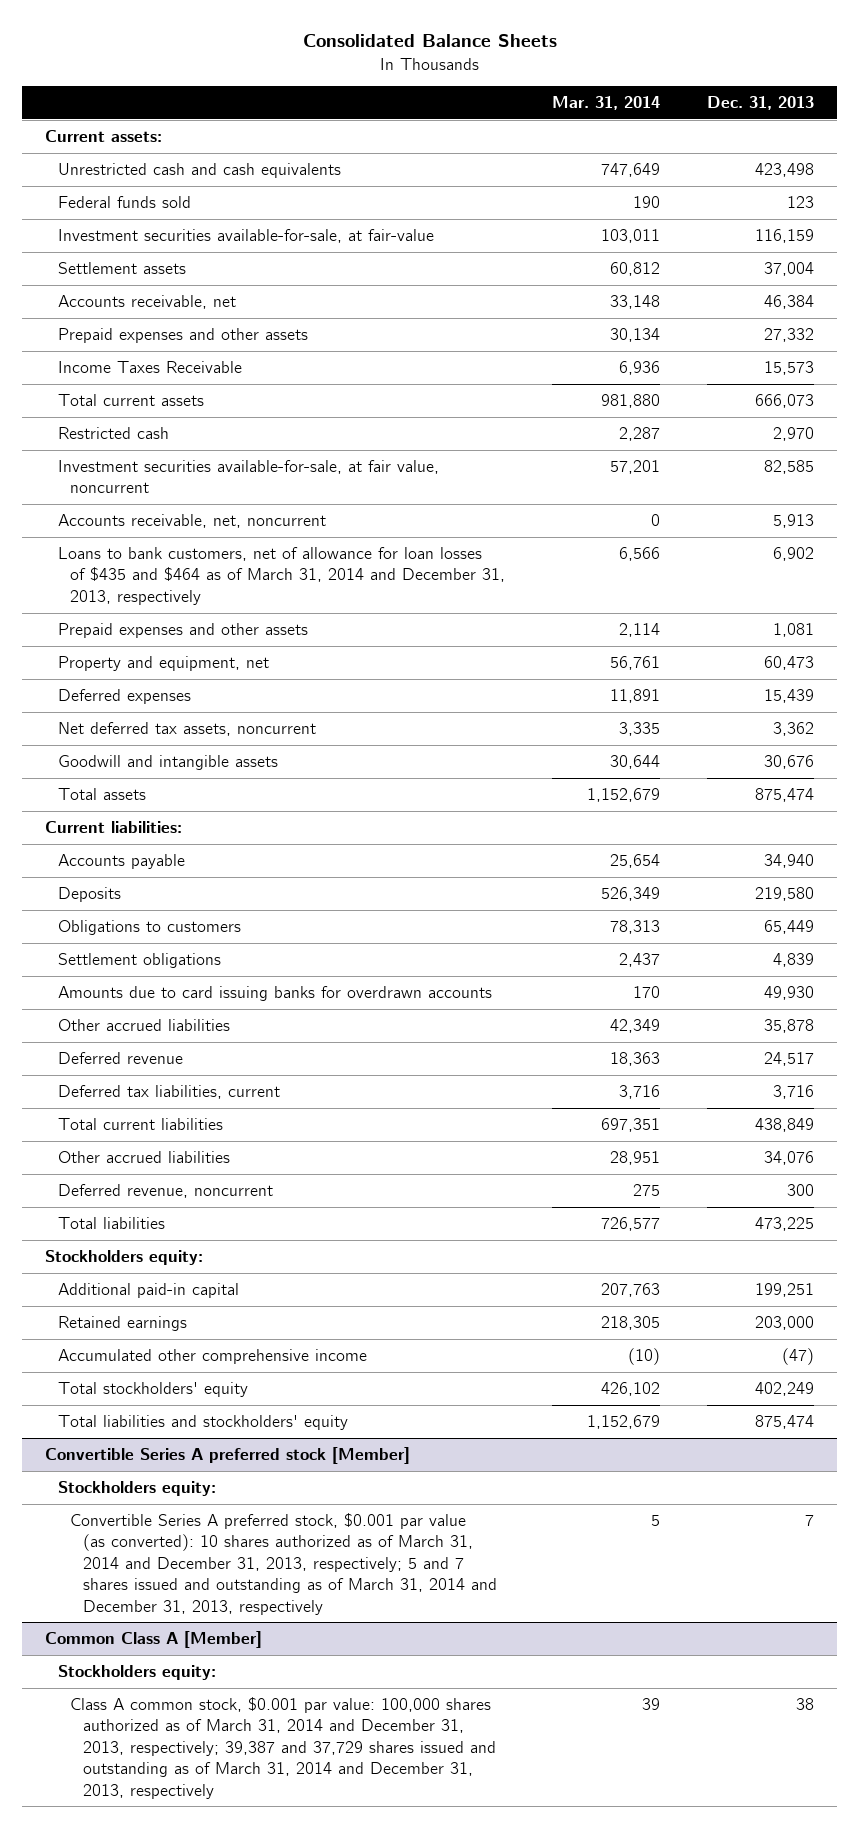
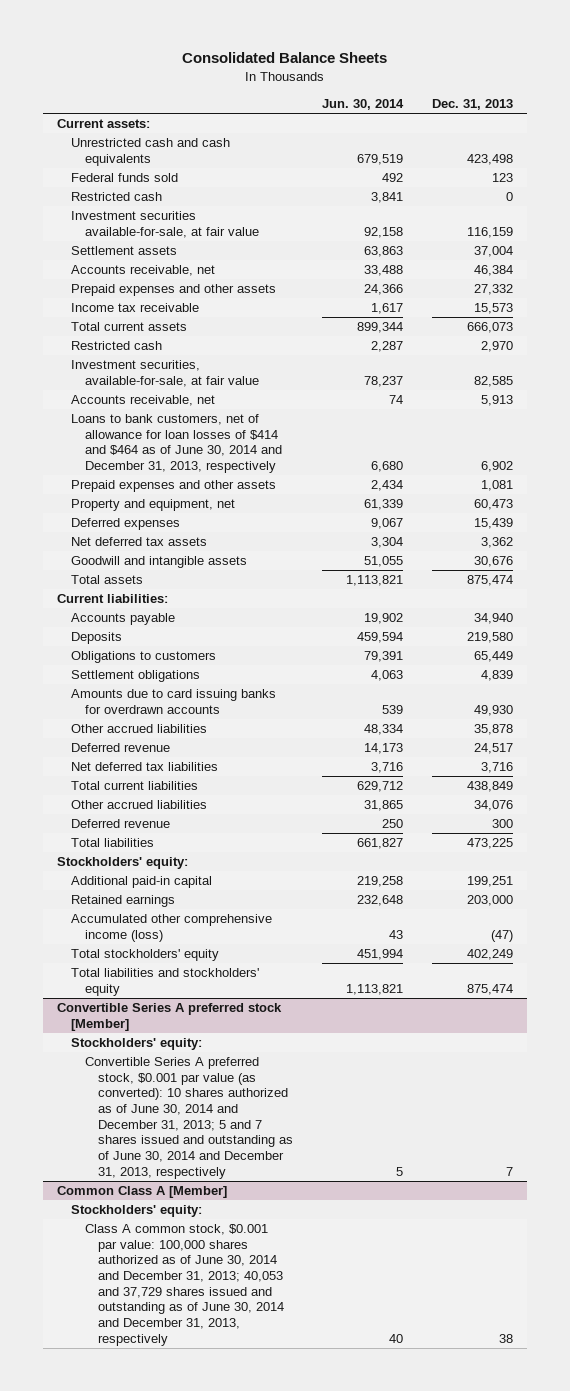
[552,96,661,111] Mar. 31, 2014 -> none
none -> [322,98,405,110] Jun. 30, 2014
none -> [71,192,163,202] Restricted cash
[57,229,434,244] Investment securities available-for-sale, at fair-value -> [71,211,259,238] Investment securities available-for-sale, at fair value
[57,361,242,374] Income Taxes Receivable -> [71,303,200,313] Income tax receivable
[57,460,439,494] Investment securities available-for-sale, at fair value, noncurrent -> [71,360,259,387] Investment securities, available-for-sale, at fair value
[57,514,326,529] Accounts receivable, net, noncurrent -> [71,395,216,407] Accounts receivable, net
[57,547,506,605] Loans to bank customers, net of allowance for loan losses of $435 and $464 as of March 31, 2014 and December 31, 2013, respectively -> [71,414,282,474] Loans to bank customers, net of allowance for loan losses of $414 and $464 as of June 30, 2014 and December 31, 2013, respectively
[57,722,316,737] Net deferred tax assets, noncurrent -> [71,537,208,547] Net deferred tax assets
[57,1085,280,1100] Deferred tax liabilities, current -> [71,762,219,772] Net deferred tax liabilities
[57,1184,273,1199] Deferred revenue, noncurrent -> [71,819,171,829] Deferred revenue
[45,1250,204,1266] Stockholders equity: -> [57,857,189,870] Stockholders' equity:
[57,1349,367,1365] Accumulated other comprehensive income -> [71,914,273,942] Accumulated other comprehensive income (loss)
[57,1481,216,1497] Stockholders equity: -> [71,1038,203,1051] Stockholders' equity:
[70,1513,497,1615] Convertible Series A preferred stock, $0.001 par value (as converted): 10 shares authorized as of March 31, 2014 and December 31, 2013, respectively; 5 and 7 shares issued and outstanding as of March 31, 2014 and December 31, 2013, respectively -> [84,1057,294,1179] Convertible Series A preferred stock, $0.001 par value (as converted): 10 shares authorized as of June 30, 2014 and December 31, 2013; 5 and 7 shares issued and outstanding as of June 30, 2014 and December 31, 2013, respectively
[57,1665,216,1681] Stockholders equity: -> [71,1205,203,1218] Stockholders' equity:
[70,1697,496,1799] Class A common stock, $0.001 par value: 100,000 shares authorized as of March 31, 2014 and December 31, 2013, respectively; 39,387 and 37,729 shares issued and outstanding as of March 31, 2014 and December 31, 2013, respectively -> [84,1224,285,1346] Class A common stock, $0.001 par value: 100,000 shares authorized as of June 30, 2014 and December 31, 2013; 40,053 and 37,729 shares issued and outstanding as of June 30, 2014 and December 31, 2013, respectively

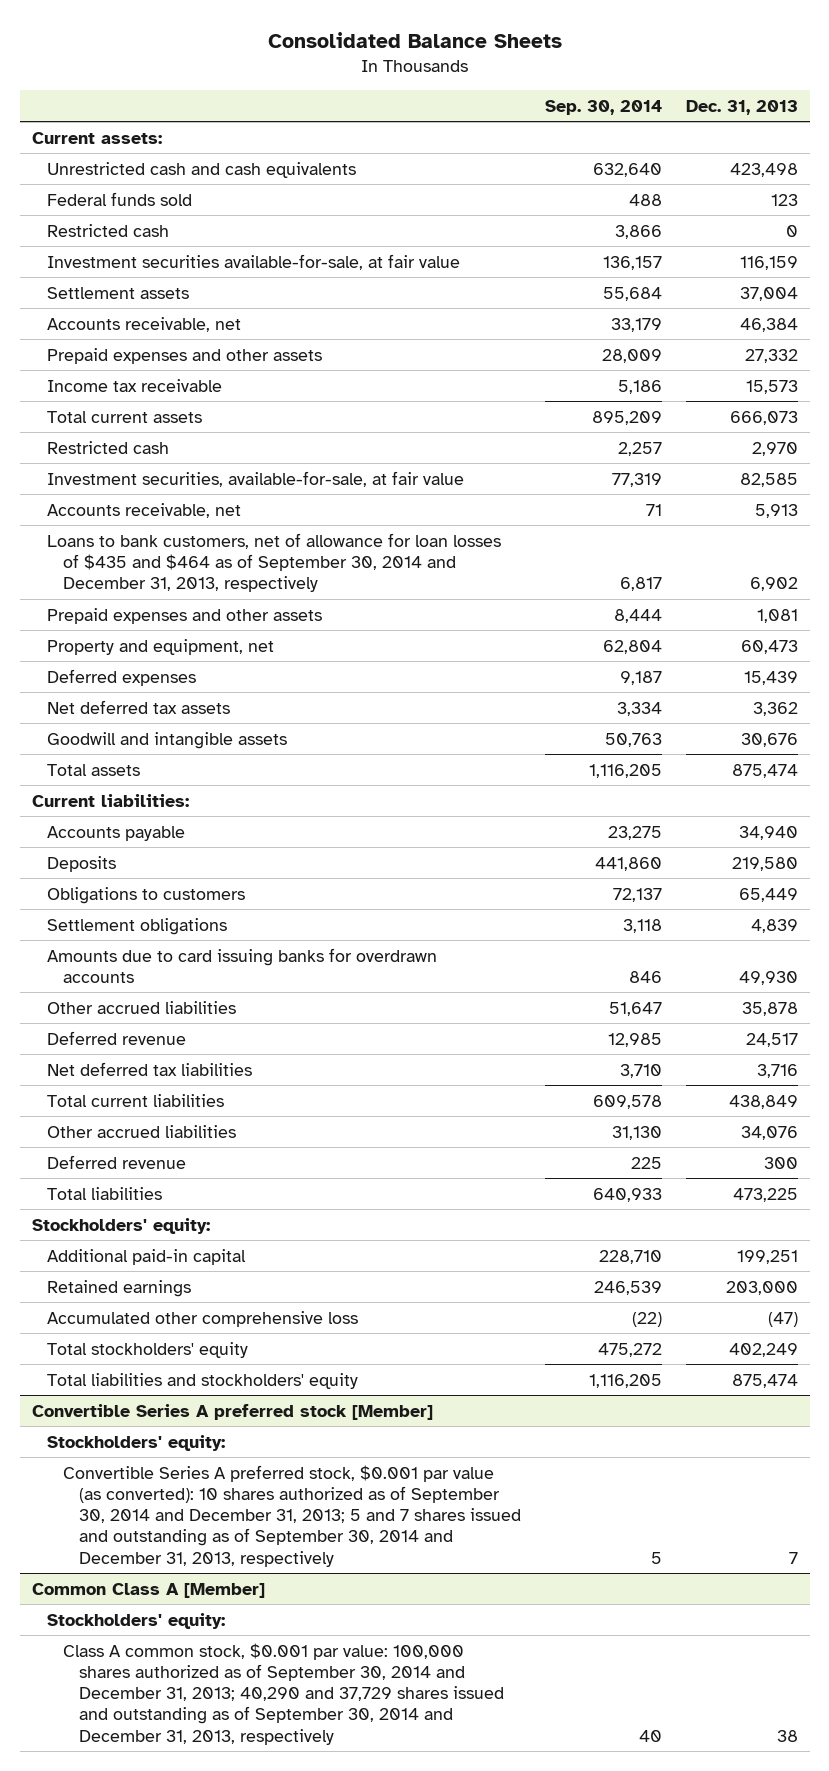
[322,98,405,110] Jun. 30, 2014 -> none
none -> [544,99,662,115] Sep. 30, 2014
[71,414,282,474] Loans to bank customers, net of allowance for loan losses of $414 and $464 as of June 30, 2014 and December 31, 2013, respectively -> [47,532,502,593] Loans to bank customers, net of allowance for loan losses of $435 and $464 as of September 30, 2014 and December 31, 2013, respectively
[71,914,273,942] Accumulated other comprehensive income (loss) -> [47,1310,359,1327] Accumulated other comprehensive loss
[84,1057,294,1179] Convertible Series A preferred stock, $0.001 par value (as converted): 10 shares authorized as of June 30, 2014 and December 31, 2013; 5 and 7 shares issued and outstanding as of June 30, 2014 and December 31, 2013, respectively -> [63,1464,522,1567] Convertible Series A preferred stock, $0.001 par value (as converted): 10 shares authorized as of September 30, 2014 and December 31, 2013; 5 and 7 shares issued and outstanding as of September 30, 2014 and December 31, 2013, respectively
[84,1224,285,1346] Class A common stock, $0.001 par value: 100,000 shares authorized as of June 30, 2014 and December 31, 2013; 40,053 and 37,729 shares issued and outstanding as of June 30, 2014 and December 31, 2013, respectively -> [63,1642,505,1745] Class A common stock, $0.001 par value: 100,000 shares authorized as of September 30, 2014 and December 31, 2013; 40,290 and 37,729 shares issued and outstanding as of September 30, 2014 and December 31, 2013, respectively

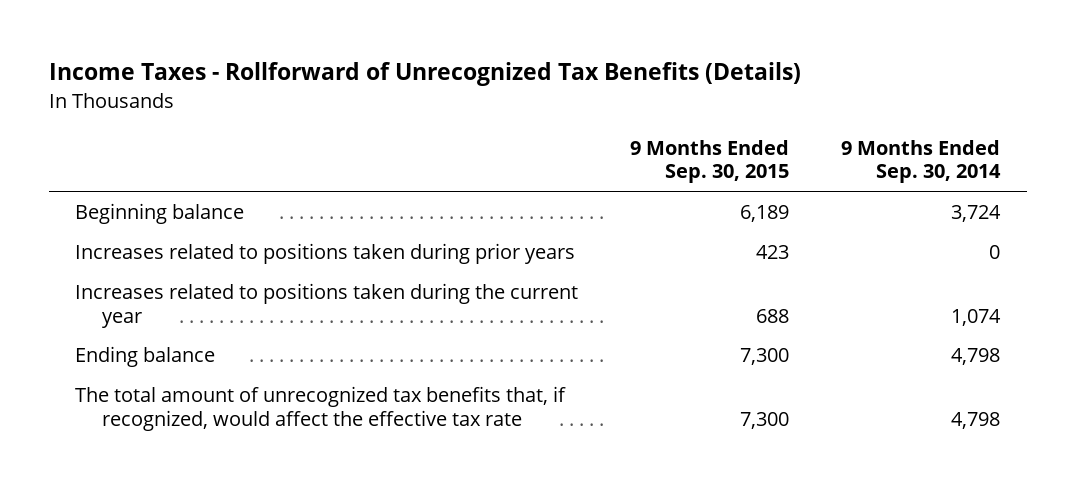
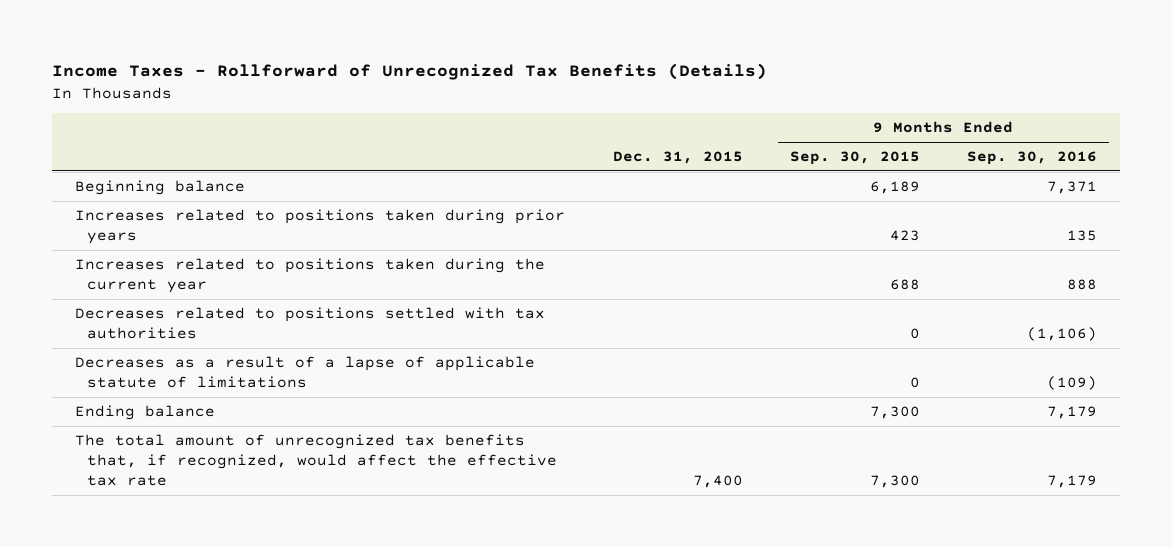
[841,139,1002,184] 9 Months Ended Sep. 30, 2014 -> none
none -> [612,150,743,164] Dec. 31, 2015
none -> [966,150,1097,165] Sep. 30, 2016
none -> [75,306,546,340] Decreases related to positions settled with tax authorities
none -> [75,355,536,389] Decreases as a result of a lapse of applicable statute of limitations

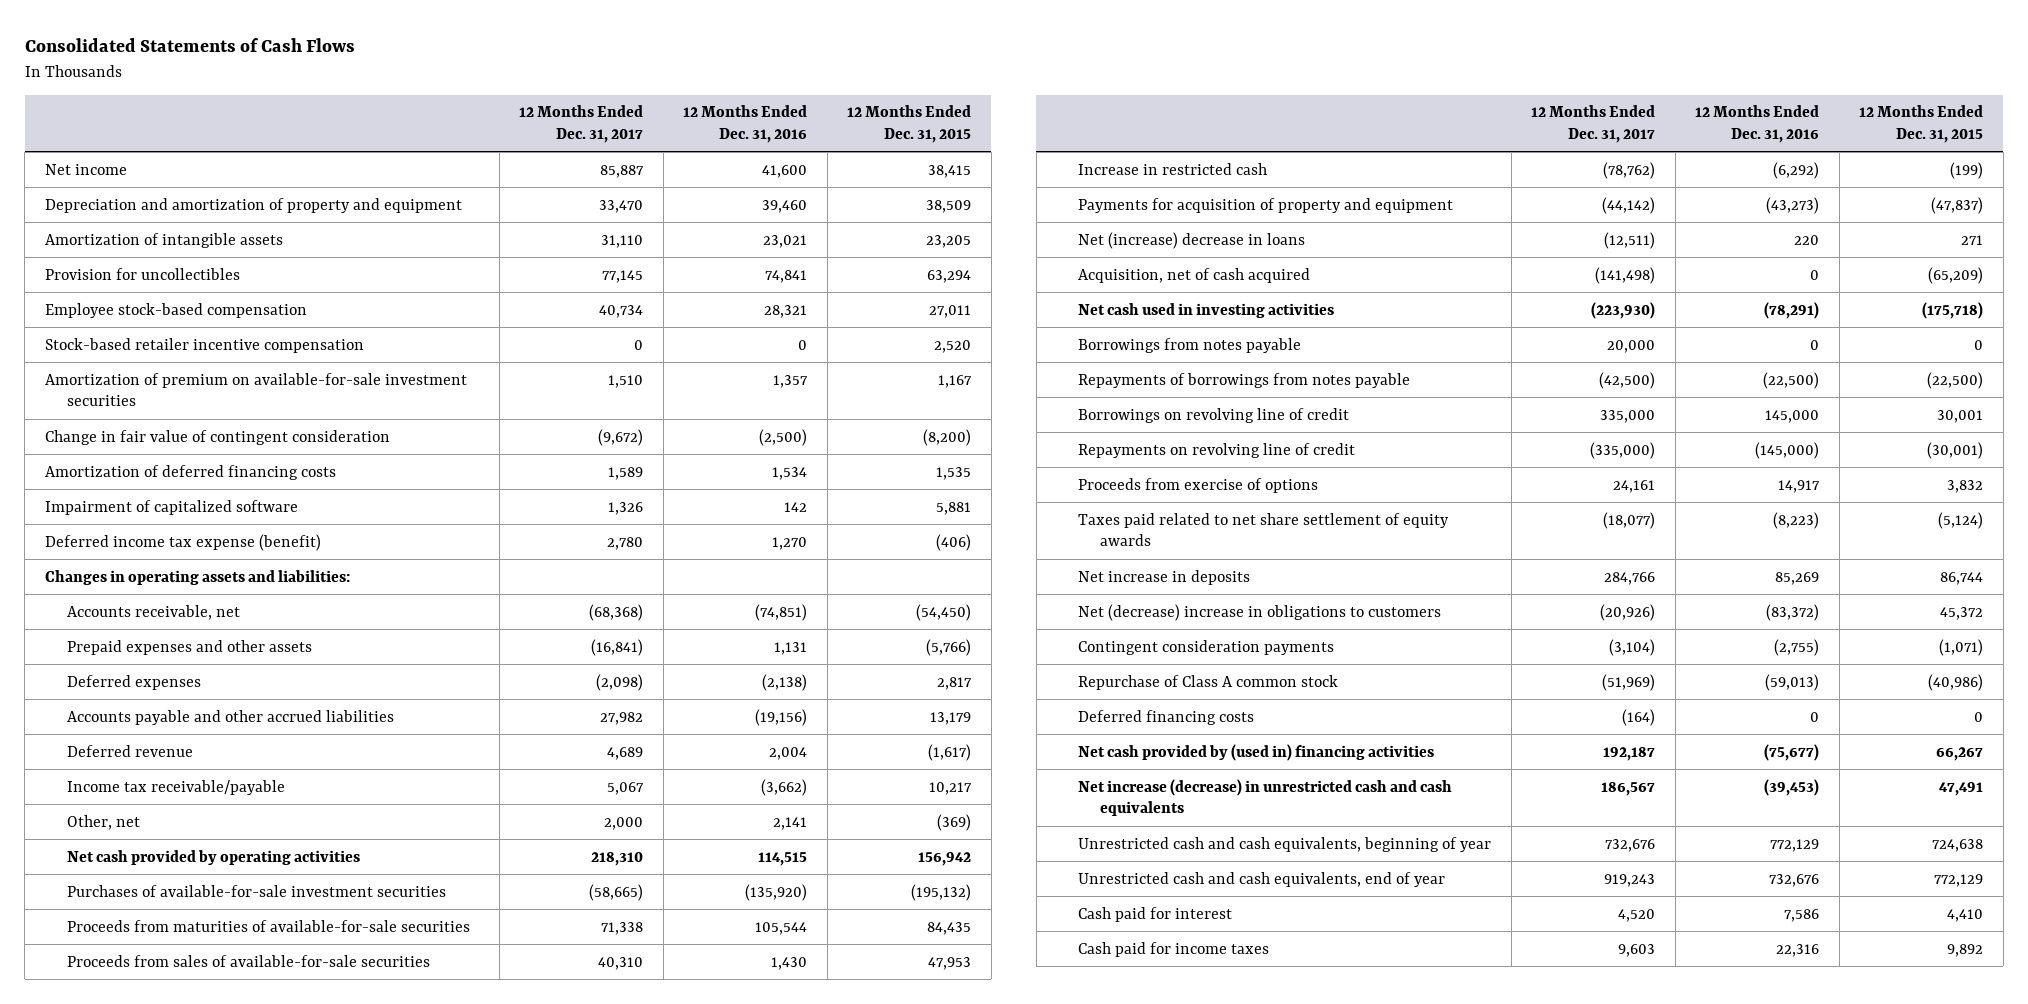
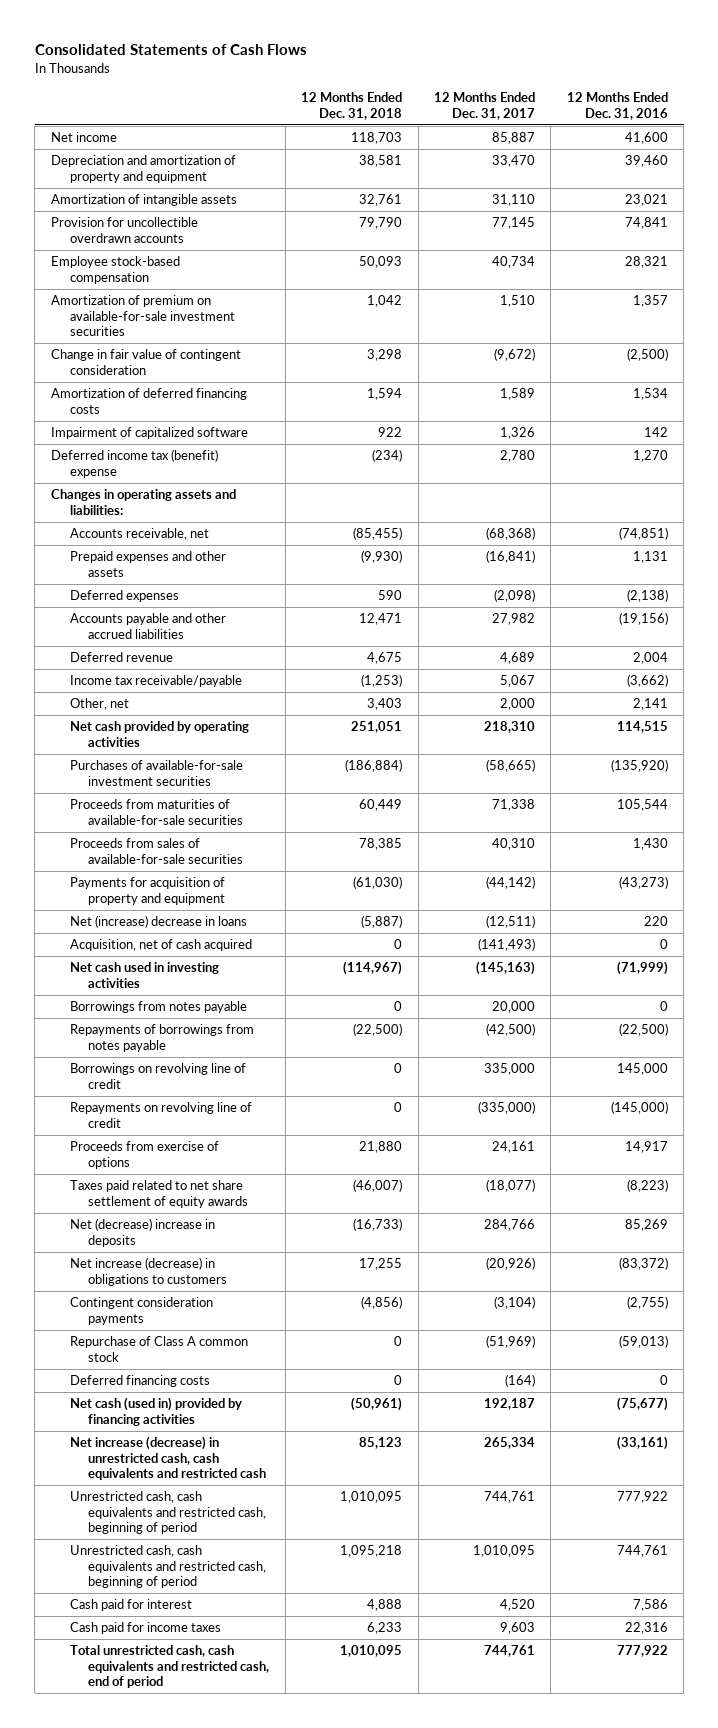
[847,105,972,144] 12 Months Ended Dec. 31, 2015 -> none
none -> [301,92,403,120] 12 Months Ended Dec. 31, 2018
[44,267,240,280] Provision for uncollectibles -> [50,217,198,243] Provision for uncollectible overdrawn accounts
[44,337,364,353] Stock-based retailer incentive compensation -> none
[44,533,321,551] Deferred income tax expense (benefit) -> [50,449,218,478] Deferred income tax (benefit) expense
[1078,162,1268,175] Increase in restricted cash -> none
[1595,266,1656,284] (141,498) -> [477,938,535,952] (141,493)
[1591,301,1656,319] (223,930) -> [475,961,535,976] (145,163)
[1764,301,1820,319] (78,291) -> [616,961,668,976] (71,999)
[1078,569,1251,585] Net increase in deposits -> [69,1218,215,1247] Net (decrease) increase in deposits
[1078,603,1442,621] Net (decrease) increase in obligations to customers -> [69,1257,228,1286] Net increase (decrease) in obligations to customers
[1078,743,1435,761] Net cash provided by (used in) financing activities -> [69,1397,242,1426] Net cash (used in) provided by financing activities
[1078,778,1453,817] Net increase (decrease) in unrestricted cash and cash equivalents -> [69,1436,267,1481] Net increase (decrease) in unrestricted cash, cash equivalents and restricted cash
[1601,781,1656,796] 186,567 -> [483,1437,535,1450] 265,334
[1764,778,1820,796] (39,453) -> [616,1436,668,1451] (33,161)
[1078,836,1492,852] Unrestricted cash and cash equivalents, beginning of year -> [69,1491,267,1535] Unrestricted cash, cash equivalents and restricted cash, beginning of period
[1605,838,1656,852] 732,676 -> [483,1491,535,1504] 744,761
[1770,838,1820,852] 772,129 -> [616,1491,668,1504] 777,922
[1078,871,1446,887] Unrestricted cash and cash equivalents, end of year -> [69,1545,267,1589] Unrestricted cash, cash equivalents and restricted cash, beginning of period
[1604,873,1656,887] 919,243 -> [472,1545,535,1558] 1,010,095
[1769,873,1820,887] 732,676 -> [616,1545,668,1558] 744,761
none -> [69,1645,270,1689] Total unrestricted cash, cash equivalents and restricted cash, end of period

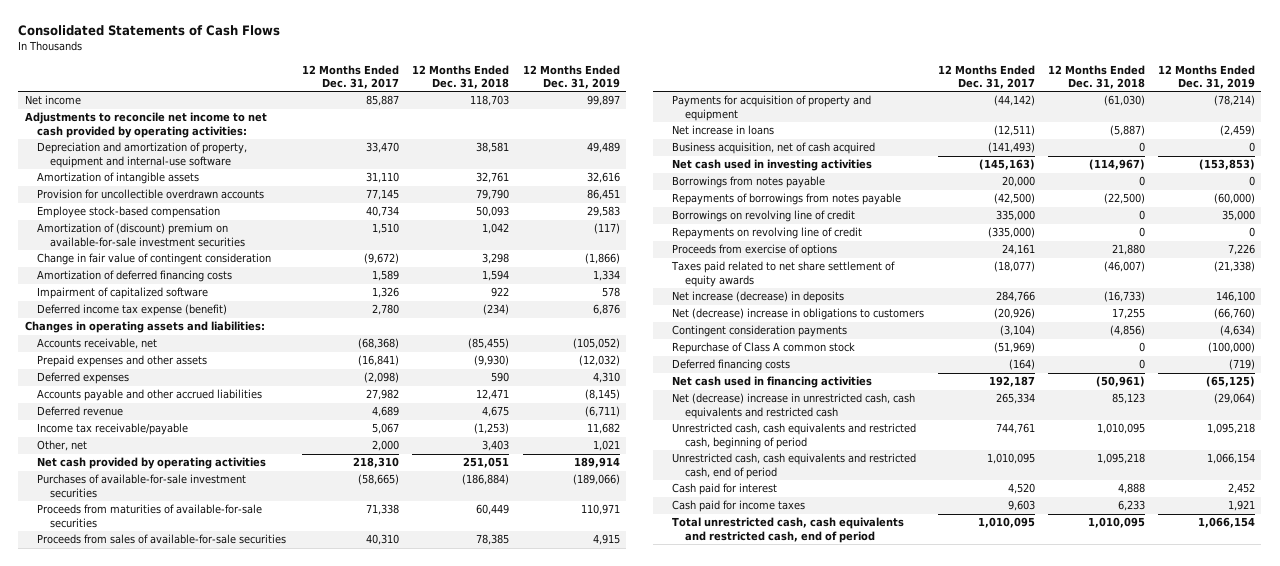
[566,92,668,120] 12 Months Ended Dec. 31, 2016 -> none
none -> [522,64,620,89] 12 Months Ended Dec. 31, 2019
none -> [24,112,267,138] Adjustments to reconcile net income to net cash provided by operating activities:
[50,155,236,183] Depreciation and amortization of property and equipment -> [37,142,248,168] Depreciation and amortization of property, equipment and internal-use software
[50,295,235,337] Amortization of premium on available-for-sale investment securities -> [37,223,245,247] Amortization of (discount) premium on available-for-sale investment securities
[50,449,218,478] Deferred income tax (benefit) expense -> [37,304,228,317] Deferred income tax expense (benefit)
[69,915,247,929] Net (increase) decrease in loans -> [672,125,775,136] Net increase in loans
[69,939,252,952] Acquisition, net of cash acquired -> [672,142,876,155] Business acquisition, net of cash acquired
[69,1218,215,1247] Net (decrease) increase in deposits -> [672,291,845,304] Net increase (decrease) in deposits
[69,1257,228,1286] Net increase (decrease) in obligations to customers -> [672,308,925,321] Net (decrease) increase in obligations to customers
[69,1397,242,1426] Net cash (used in) provided by financing activities -> [672,376,873,389] Net cash used in financing activities
[69,1436,267,1481] Net increase (decrease) in unrestricted cash, cash equivalents and restricted cash -> [672,393,916,419] Net (decrease) increase in unrestricted cash, cash equivalents and restricted cash
[69,1545,267,1589] Unrestricted cash, cash equivalents and restricted cash, beginning of period -> [672,453,917,479] Unrestricted cash, cash equivalents and restricted cash, end of period
[483,1645,535,1658] 744,761 -> [977,517,1035,529] 1,010,095

